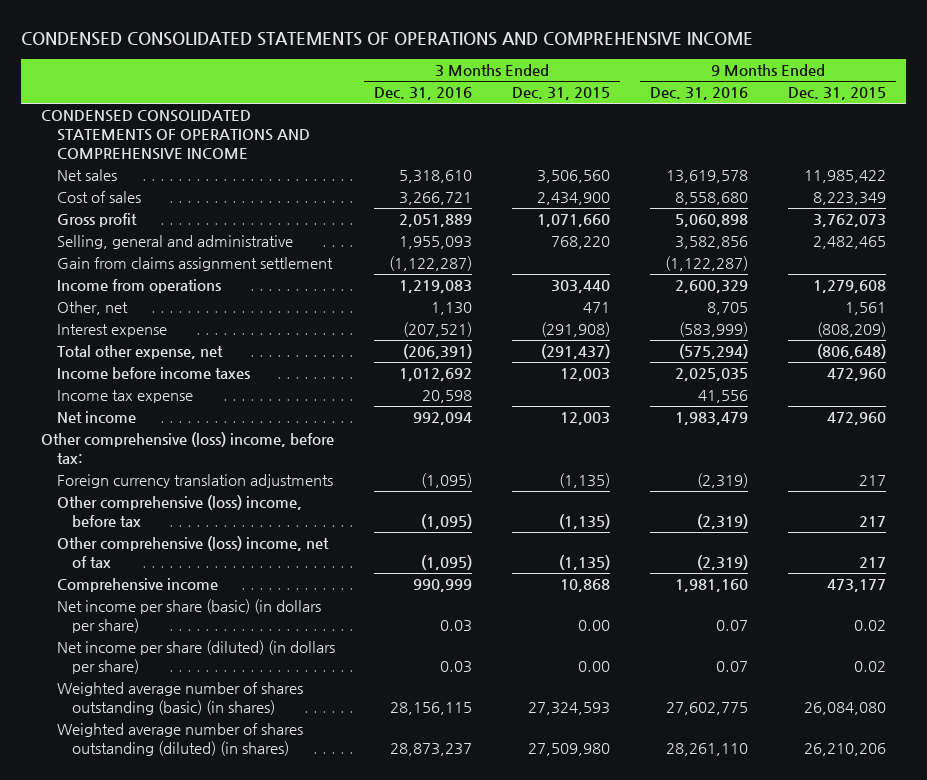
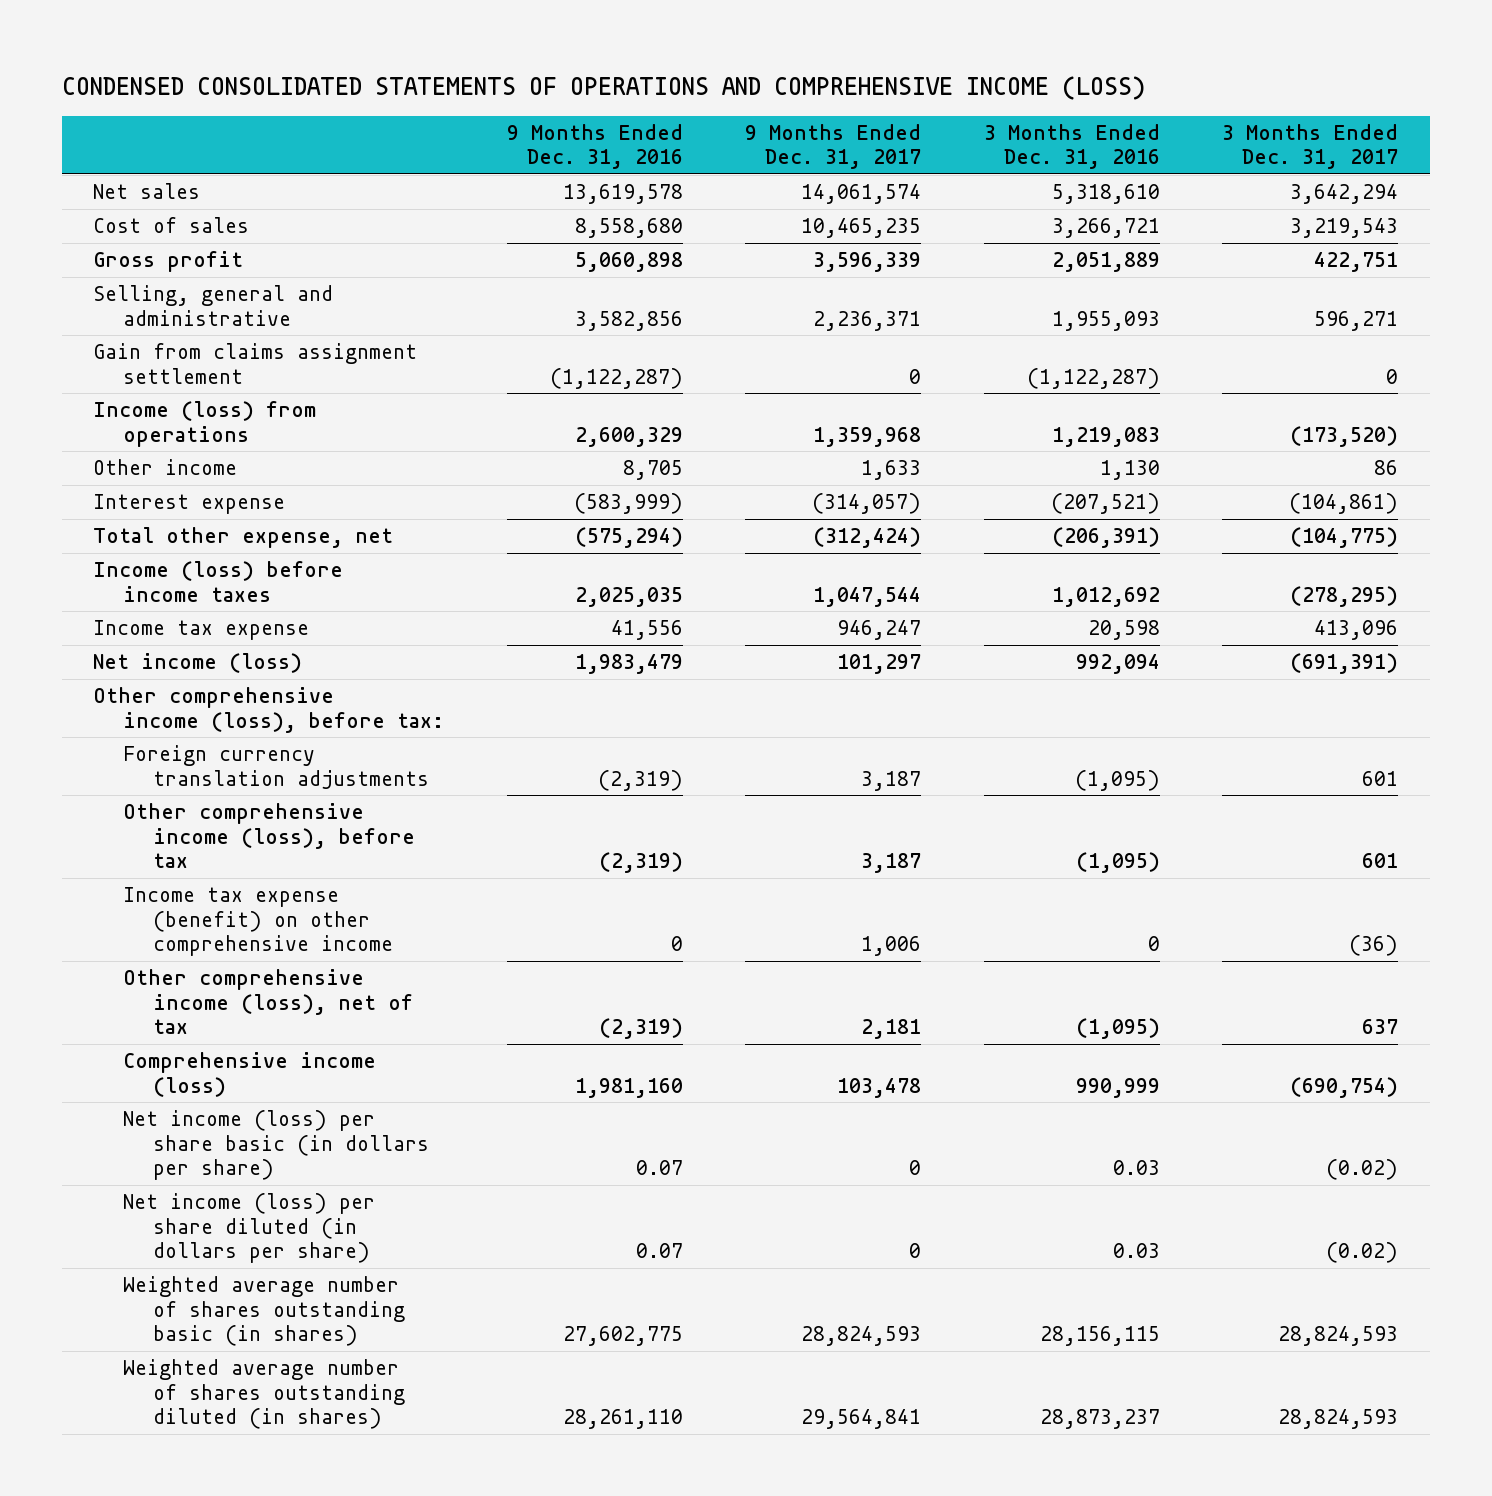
[21,32,754,47] CONDENSED CONSOLIDATED STATEMENTS OF OPERATIONS AND COMPREHENSIVE INCOME -> [61,75,1145,100] CONDENSED CONSOLIDATED STATEMENTS OF OPERATIONS AND COMPREHENSIVE INCOME (LOSS)
[512,87,611,101] Dec. 31, 2015 -> none
[787,87,886,101] Dec. 31, 2015 -> none
none -> [745,123,922,170] 9 Months Ended Dec. 31, 2017
none -> [1222,123,1399,170] 3 Months Ended Dec. 31, 2017
[41,110,310,160] CONDENSED CONSOLIDATED STATEMENTS OF OPERATIONS AND COMPREHENSIVE INCOME -> none
[56,279,221,294] Income from operations -> [93,401,317,447] Income (loss) from operations
[56,301,128,316] Other, net -> [93,459,238,476] Other income
[56,367,250,380] Income before income taxes -> [93,561,344,602] Income (loss) before income taxes
[56,411,136,424] Net income -> [93,653,303,674] Net income (loss)
[41,432,335,464] Other comprehensive (loss) income, before tax: -> [93,687,444,733] Other comprehensive income (loss), before tax:
[56,495,302,527] Other comprehensive (loss) income, before tax -> [122,803,415,868] Other comprehensive income (loss), before tax
none -> [122,887,393,956] Income tax expense (benefit) on other comprehensive income
[56,536,329,568] Other comprehensive (loss) income, net of tax -> [122,969,413,1034] Other comprehensive income (loss), net of tax
[56,578,218,593] Comprehensive income -> [122,1052,376,1097] Comprehensive income (loss)
[56,599,321,633] Net income per share (basic) (in dollars per share) -> [122,1110,429,1180] Net income (loss) per share basic (in dollars per share)
[56,640,335,674] Net income per share (diluted) (in dollars per share) -> [122,1193,375,1263] Net income (loss) per share diluted (in dollars per share)
[56,682,303,715] Weighted average number of shares outstanding (basic) (in shares) -> [122,1276,405,1346] Weighted average number of shares outstanding basic (in shares)
[56,723,303,756] Weighted average number of shares outstanding (diluted) (in shares) -> [122,1359,405,1429] Weighted average number of shares outstanding diluted (in shares)

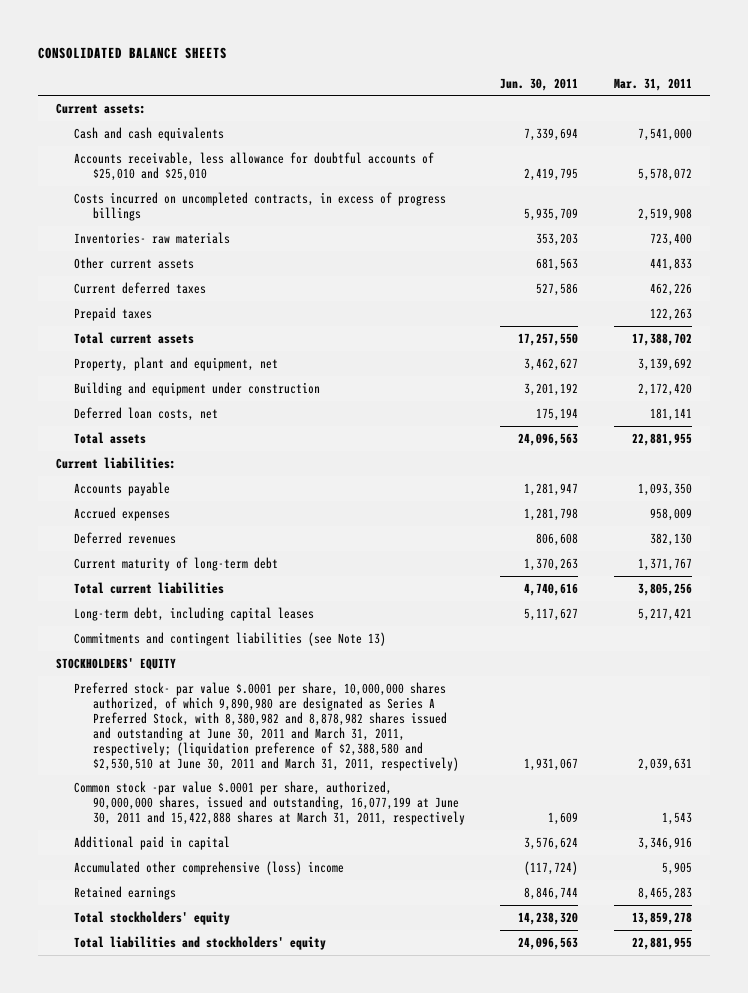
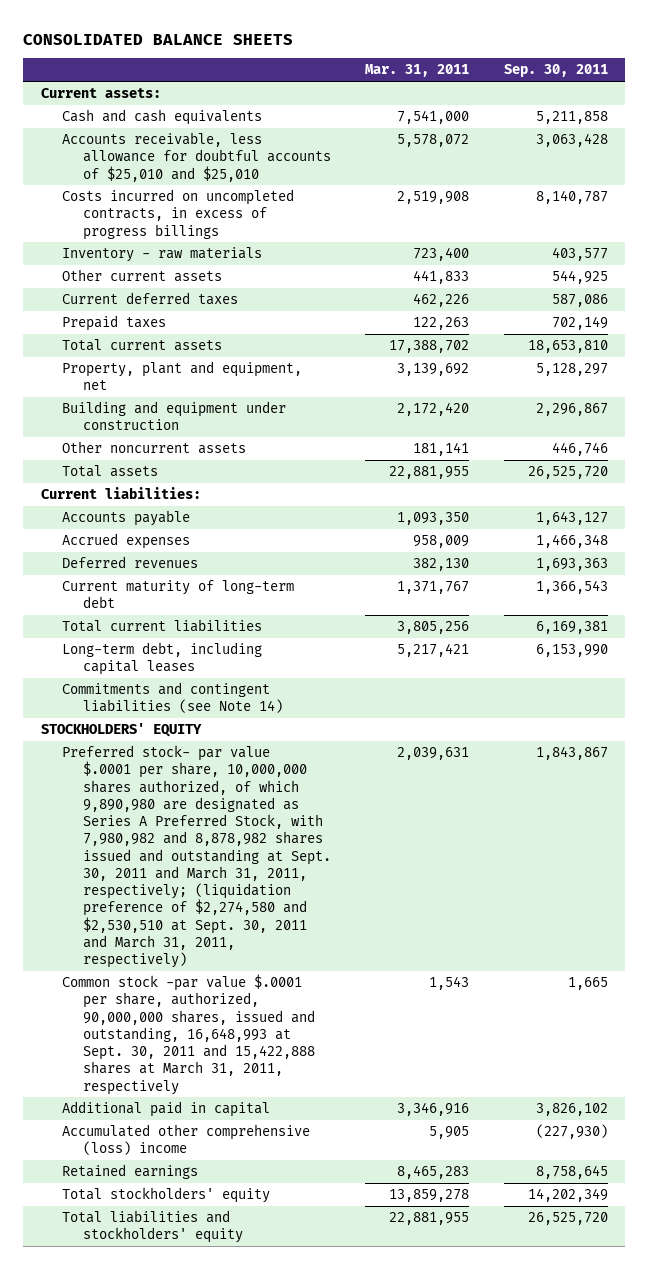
[500,77,579,91] Jun. 30, 2011 -> none
none -> [503,64,608,78] Sep. 30, 2011
[74,231,231,244] Inventories- raw materials -> [61,247,262,263] Inventory - raw materials
[74,406,219,421] Deferred loan costs, net -> [61,441,246,455] Other noncurrent assets
[74,631,387,646] Commitments and contingent liabilities (see Note 13) -> [61,682,283,714] Commitments and contingent liabilities (see Note 14)
[74,681,459,771] Preferred stock- par value $.0001 per share, 10,000,000 shares authorized, of which 9,890,980 are designated as Series A Preferred Stock, with 8,380,982 and 8,878,982 shares issued and outstanding at June 30, 2011 and March 31, 2011, respectively; (liquidation preference of $2,388,580 and $2,530,510 at June 30, 2011 and March 31, 2011, respectively) -> [61,745,331,969] Preferred stock- par value $.0001 per share, 10,000,000 shares authorized, of which 9,890,980 are designated as Series A Preferred Stock, with 7,980,982 and 8,878,982 shares issued and outstanding at Sept. 30, 2011 and March 31, 2011, respectively; (liquidation preference of $2,274,580 and $2,530,510 at Sept. 30, 2011 and March 31, 2011, respectively)
[74,780,465,825] Common stock -par value $.0001 per share, authorized, 90,000,000 shares, issued and outstanding, 16,077,199 at June 30, 2011 and 15,422,888 shares at March 31, 2011, respectively -> [61,974,315,1095] Common stock -par value $.0001 per share, authorized, 90,000,000 shares, issued and outstanding, 16,648,993 at Sept. 30, 2011 and 15,422,888 shares at March 31, 2011, respectively

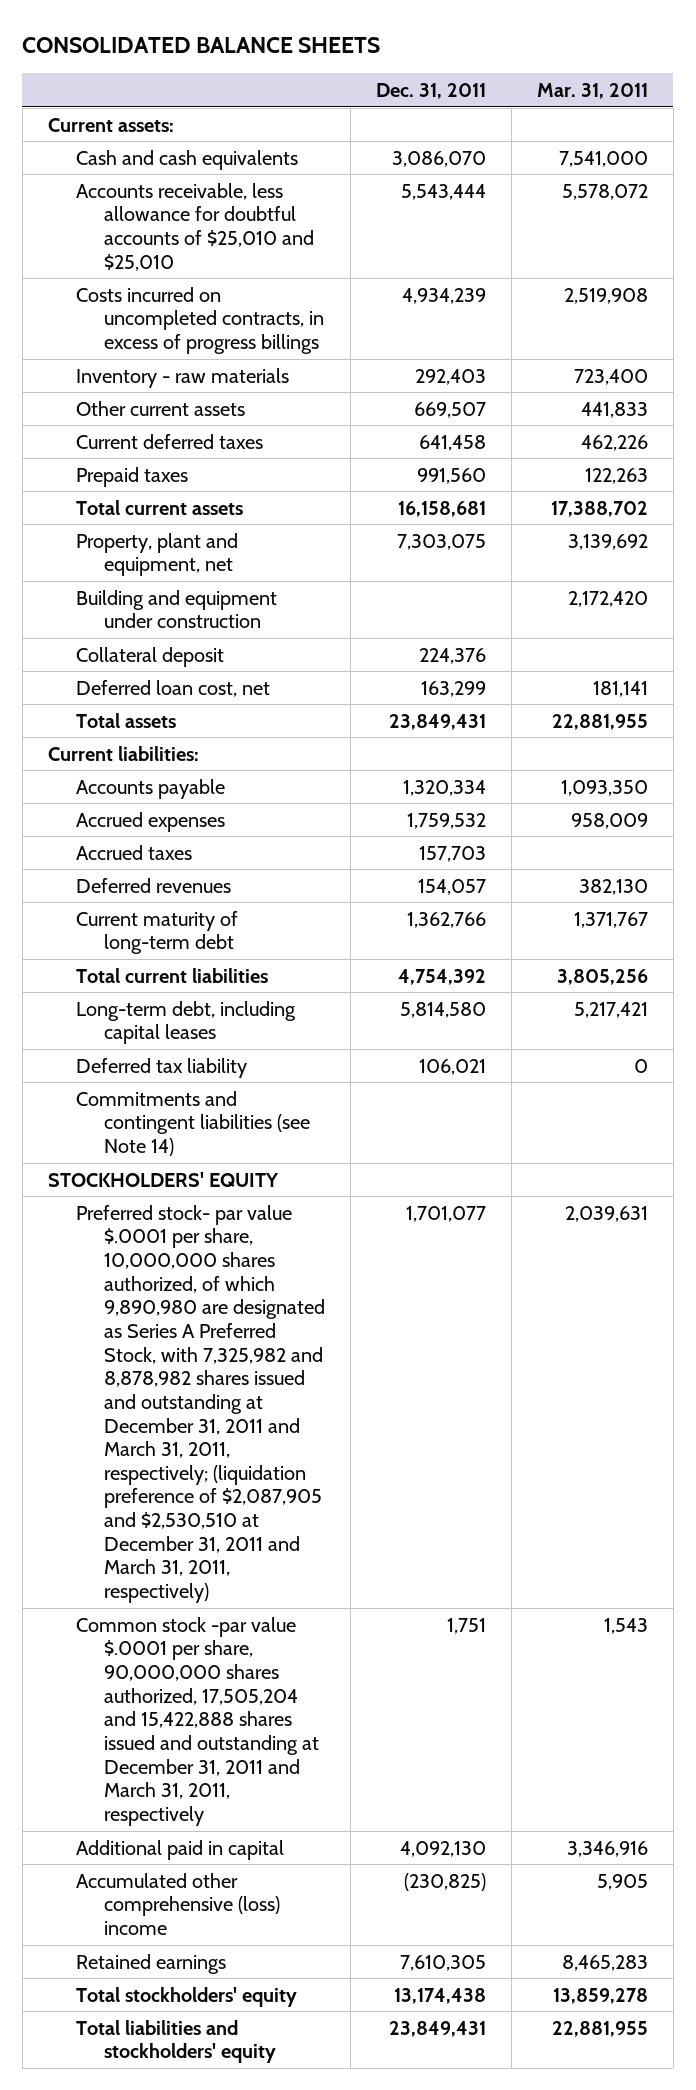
[503,64,608,78] Sep. 30, 2011 -> none
none -> [376,82,487,99] Dec. 31, 2011
none -> [76,646,225,667] Collateral deposit
[61,441,246,455] Other noncurrent assets -> [76,679,271,697] Deferred loan cost, net
none -> [76,844,193,860] Accrued taxes
none -> [76,1057,248,1078] Deferred tax liability
[61,745,331,969] Preferred stock- par value $.0001 per share, 10,000,000 shares authorized, of which 9,890,980 are designated as Series A Preferred Stock, with 7,980,982 and 8,878,982 shares issued and outstanding at Sept. 30, 2011 and March 31, 2011, respectively; (liquidation preference of $2,274,580 and $2,530,510 at Sept. 30, 2011 and March 31, 2011, respectively) -> [76,1204,326,1604] Preferred stock- par value $.0001 per share, 10,000,000 shares authorized, of which 9,890,980 are designated as Series A Preferred Stock, with 7,325,982 and 8,878,982 shares issued and outstanding at December 31, 2011 and March 31, 2011, respectively; (liquidation preference of $2,087,905 and $2,530,510 at December 31, 2011 and March 31, 2011, respectively)
[61,974,315,1095] Common stock -par value $.0001 per share, authorized, 90,000,000 shares, issued and outstanding, 16,648,993 at Sept. 30, 2011 and 15,422,888 shares at March 31, 2011, respectively -> [76,1616,320,1826] Common stock -par value $.0001 per share, 90,000,000 shares authorized, 17,505,204 and 15,422,888 shares issued and outstanding at December 31, 2011 and March 31, 2011, respectively

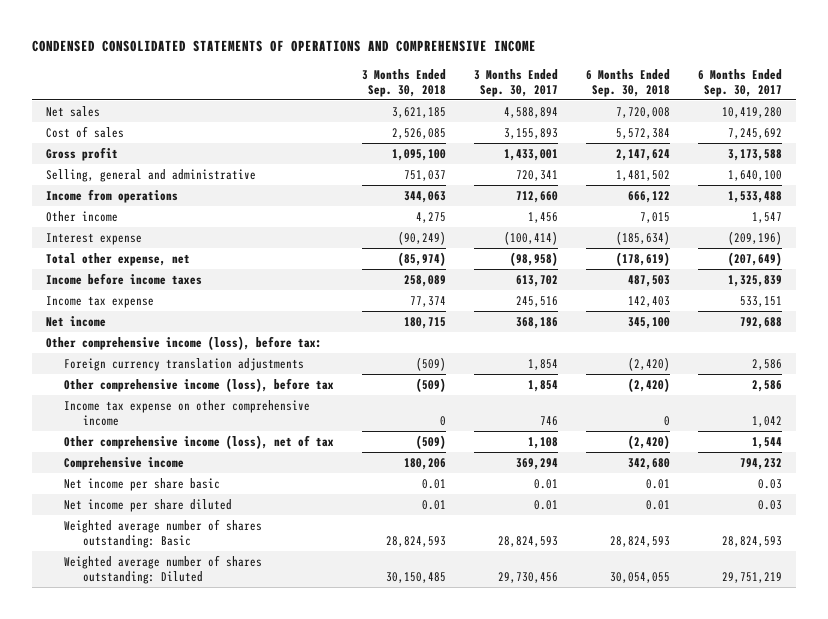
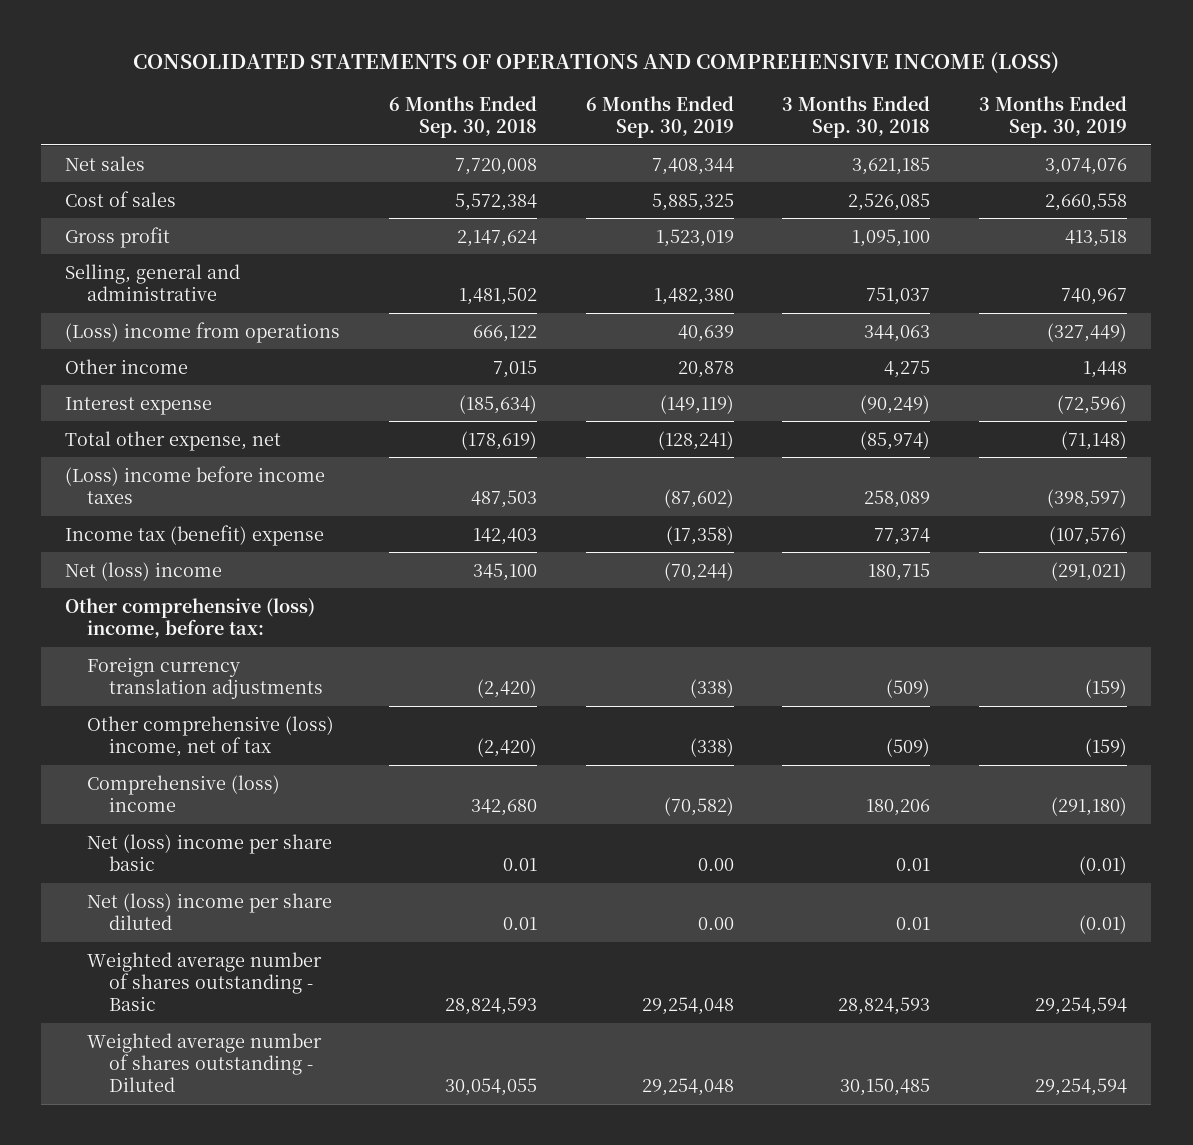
[31,40,536,53] CONDENSED CONSOLIDATED STATEMENTS OF OPERATIONS AND COMPREHENSIVE INCOME -> [133,51,1060,74] CONSOLIDATED STATEMENTS OF OPERATIONS AND COMPREHENSIVE INCOME (LOSS)
[474,68,559,97] 3 Months Ended Sep. 30, 2017 -> none
[698,68,783,97] 6 Months Ended Sep. 30, 2017 -> none
none -> [585,95,734,139] 6 Months Ended Sep. 30, 2019
none -> [979,95,1128,139] 3 Months Ended Sep. 30, 2019
[45,188,178,203] Income from operations -> [65,321,341,343] (Loss) income from operations
[45,272,202,285] Income before income taxes -> [65,465,326,505] (Loss) income before income taxes
[45,295,154,308] Income tax expense -> [65,524,325,546] Income tax (benefit) expense
[45,315,106,327] Net income -> [65,561,223,581] Net (loss) income
[45,335,322,350] Other comprehensive income (loss), before tax: -> [65,597,316,639] Other comprehensive (loss) income, before tax:
[64,377,335,392] Other comprehensive income (loss), before tax -> none
[64,399,311,426] Income tax expense on other comprehensive income -> none
[64,434,335,449] Other comprehensive income (loss), net of tax -> [87,715,335,758] Other comprehensive (loss) income, net of tax
[64,456,185,470] Comprehensive income -> [87,774,281,813] Comprehensive (loss) income
[64,477,221,491] Net income per share basic -> [87,833,333,872] Net (loss) income per share basic
[64,498,233,512] Net income per share diluted -> [87,892,333,931] Net (loss) income per share diluted
[64,518,263,548] Weighted average number of shares outstanding: Basic -> [87,951,323,1012] Weighted average number of shares outstanding - Basic
[64,554,263,584] Weighted average number of shares outstanding: Diluted -> [87,1032,323,1093] Weighted average number of shares outstanding - Diluted

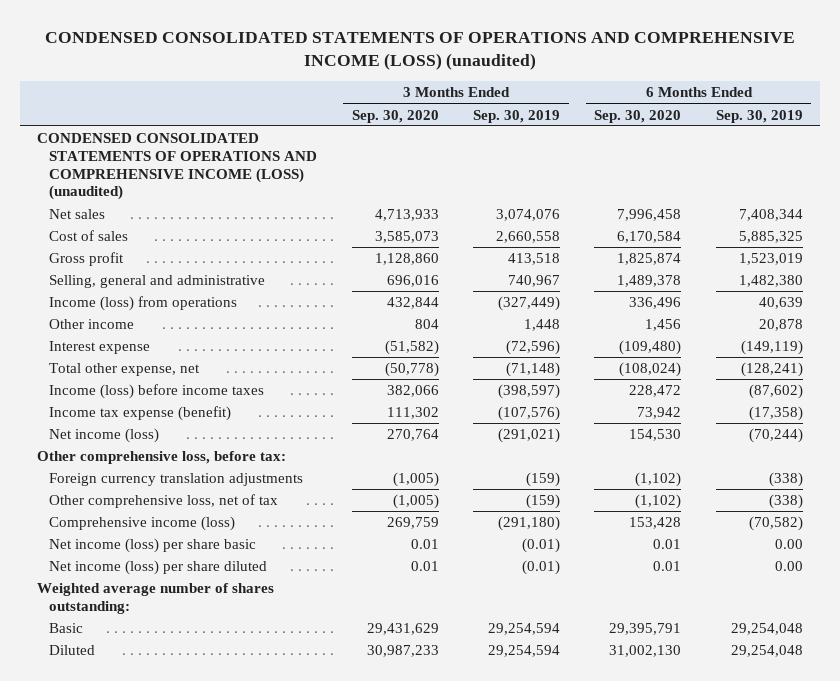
[133,51,1060,74] CONSOLIDATED STATEMENTS OF OPERATIONS AND COMPREHENSIVE INCOME (LOSS) -> [44,31,795,71] CONDENSED CONSOLIDATED STATEMENTS OF OPERATIONS AND COMPREHENSIVE INCOME (LOSS) (unaudited)
[389,95,538,139] 6 Months Ended Sep. 30, 2018 -> none
[782,95,931,139] 3 Months Ended Sep. 30, 2018 -> none
none -> [351,109,439,123] Sep. 30, 2020
none -> [594,109,682,123] Sep. 30, 2020
none -> [36,133,318,201] CONDENSED CONSOLIDATED STATEMENTS OF OPERATIONS AND COMPREHENSIVE INCOME (LOSS) (unaudited)
[65,321,341,343] (Loss) income from operations -> [49,296,238,312] Income (loss) from operations
[65,465,326,505] (Loss) income before income taxes -> [49,384,265,400] Income (loss) before income taxes
[65,524,325,546] Income tax (benefit) expense -> [49,406,232,422] Income tax expense (benefit)
[65,561,223,581] Net (loss) income -> [49,428,160,444] Net income (loss)
[65,597,316,639] Other comprehensive (loss) income, before tax: -> [36,451,286,465] Other comprehensive loss, before tax:
[87,715,335,758] Other comprehensive (loss) income, net of tax -> [49,494,279,509] Other comprehensive loss, net of tax
[87,774,281,813] Comprehensive (loss) income -> [49,516,236,532] Comprehensive income (loss)
[87,833,333,872] Net (loss) income per share basic -> [49,538,257,554] Net income (loss) per share basic
[87,892,333,931] Net (loss) income per share diluted -> [49,560,268,576] Net income (loss) per share diluted
none -> [36,583,274,614] Weighted average number of shares outstanding:
[87,951,323,1012] Weighted average number of shares outstanding - Basic -> [49,623,84,634] Basic
[87,1032,323,1093] Weighted average number of shares outstanding - Diluted -> [49,645,96,656] Diluted

